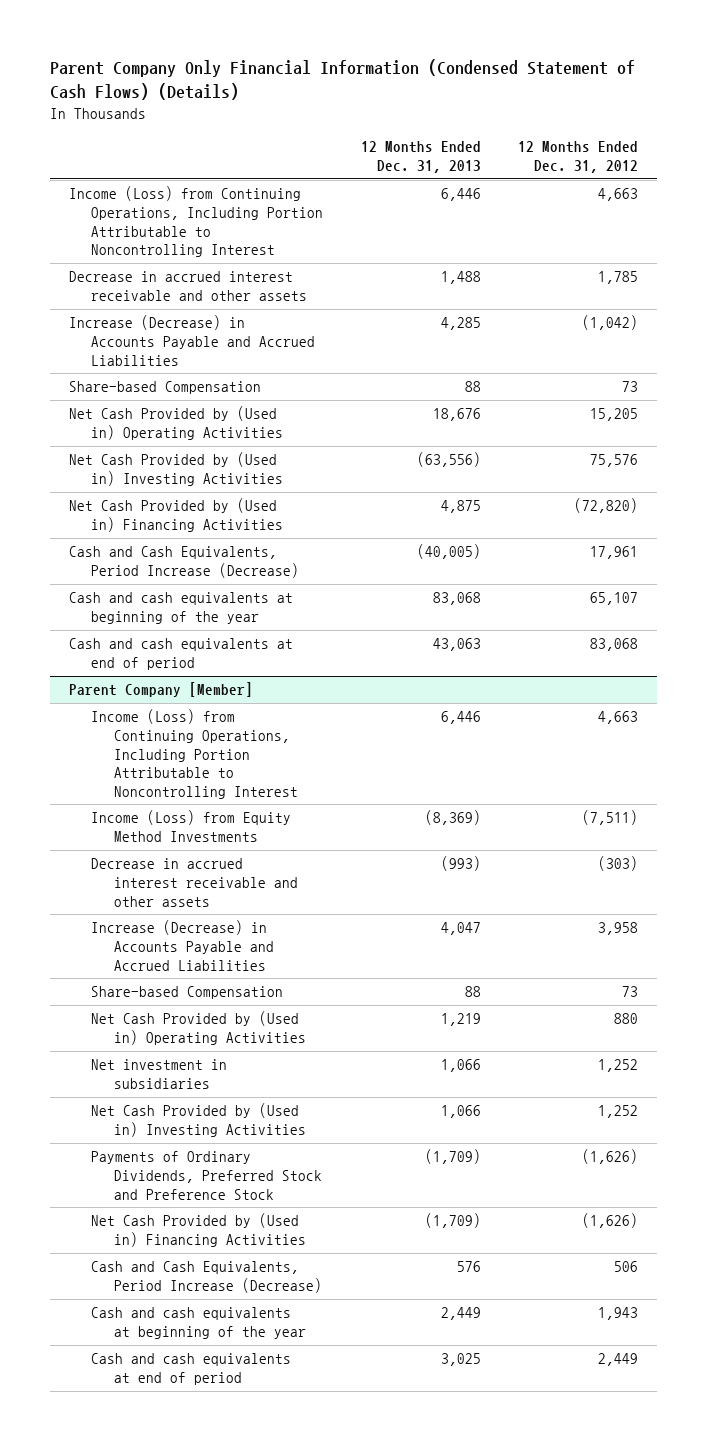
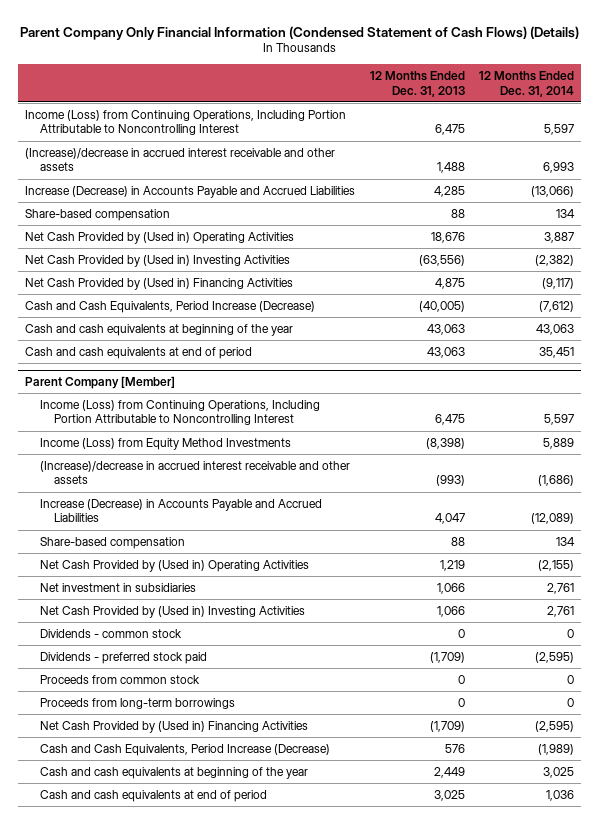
[518,141,639,173] 12 Months Ended Dec. 31, 2012 -> none
none -> [478,71,574,97] 12 Months Ended Dec. 31, 2014
[440,188,481,202] 6,446 -> [434,124,465,136] 6,475
[68,271,308,302] Decrease in accrued interest receivable and other assets -> [25,147,336,172] (Increase)/decrease in accrued interest receivable and other assets
[68,381,261,395] Share-based Compensation -> [25,208,171,221] Share-based compensation
[432,592,481,606] 83,068 -> [426,323,465,335] 43,063
[440,711,481,725] 6,446 -> [434,414,465,426] 6,475
[424,810,481,826] (8,369) -> [425,437,465,449] (8,398)
[91,858,298,907] Decrease in accrued interest receivable and other assets -> [39,460,350,485] (Increase)/decrease in accrued interest receivable and other assets
[91,986,284,1000] Share-based Compensation -> [39,536,185,549] Share-based compensation
none -> [39,628,182,638] Dividends - common stock
[91,1151,322,1200] Payments of Ordinary Dividends, Preferred Stock and Preference Stock -> [39,651,207,664] Dividends - preferred stock paid
none -> [39,674,200,684] Proceeds from common stock
none -> [39,697,235,709] Proceeds from long-term borrowings

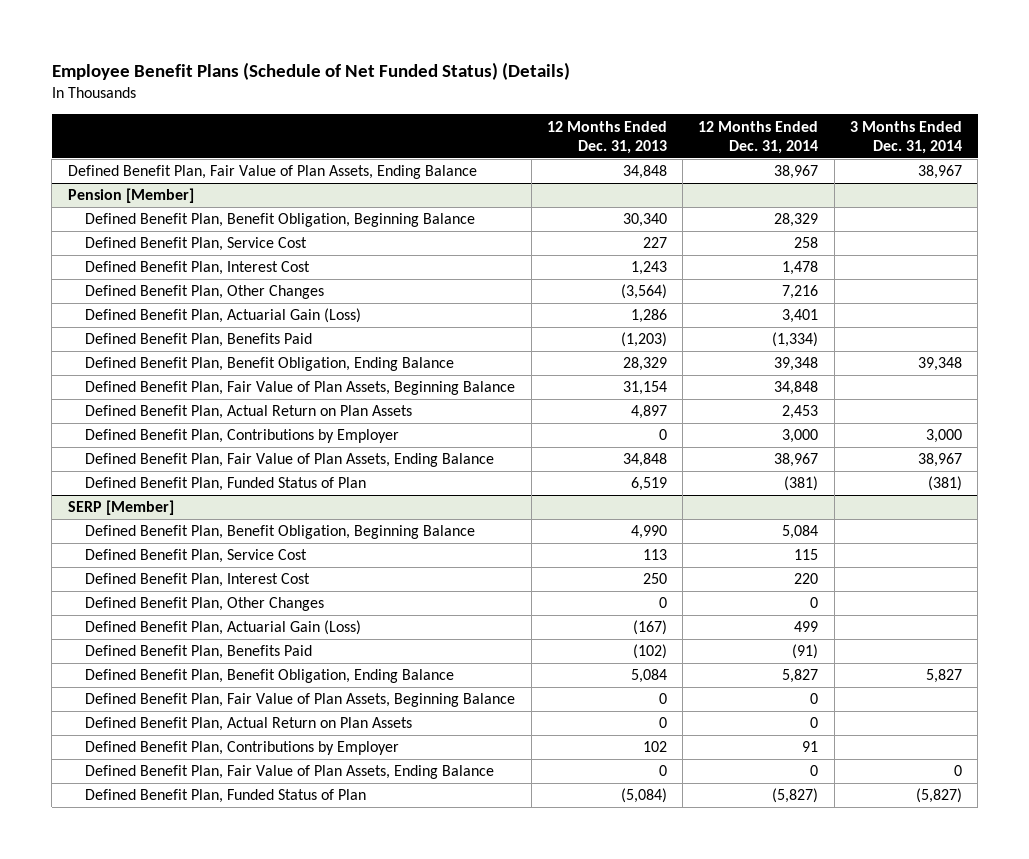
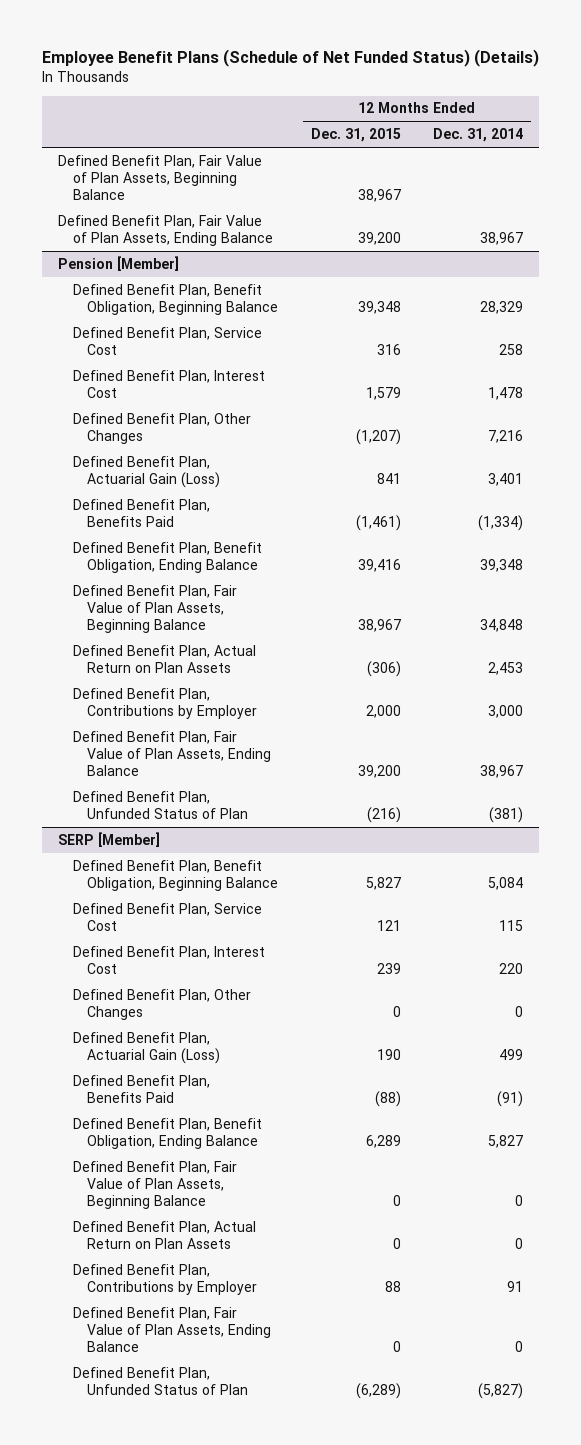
[546,120,667,154] 12 Months Ended Dec. 31, 2013 -> none
[849,120,962,154] 3 Months Ended Dec. 31, 2014 -> none
none -> [310,128,401,143] Dec. 31, 2015
none -> [57,154,262,200] Defined Benefit Plan, Fair Value of Plan Assets, Beginning Balance
[85,477,367,492] Defined Benefit Plan, Funded Status of Plan -> [72,790,249,819] Defined Benefit Plan, Unfunded Status of Plan
[85,789,367,804] Defined Benefit Plan, Funded Status of Plan -> [72,1366,249,1395] Defined Benefit Plan, Unfunded Status of Plan

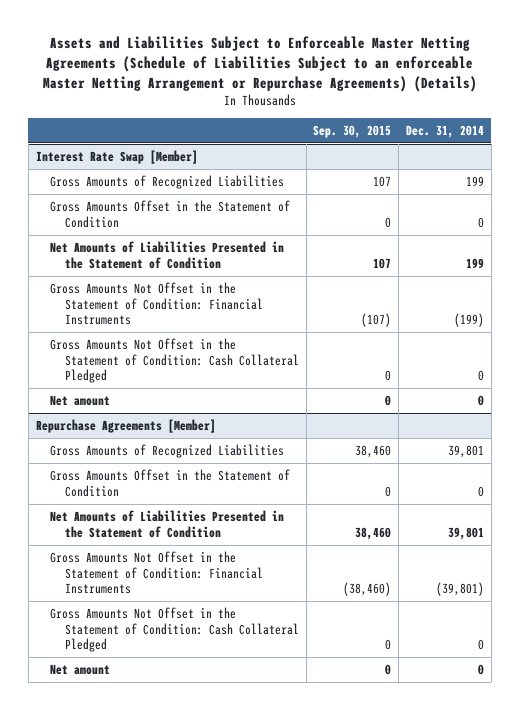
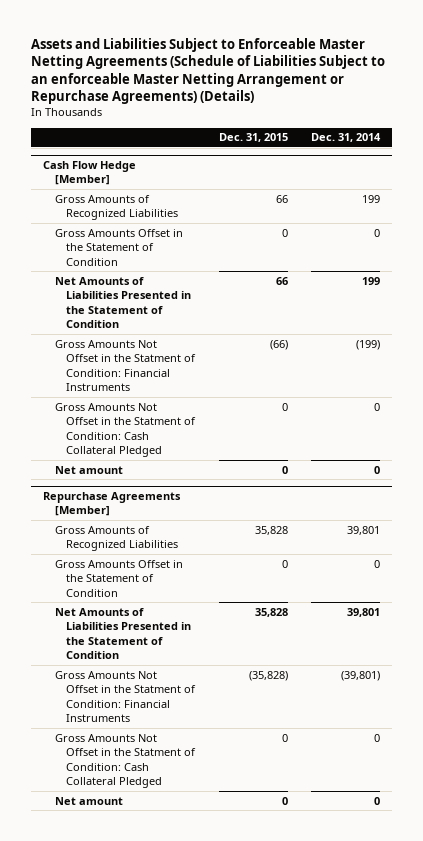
[313,124,392,138] Sep. 30, 2015 -> none
none -> [218,133,288,143] Dec. 31, 2015
[35,149,198,164] Interest Rate Swap [Member] -> [43,160,137,186] Cash Flow Hedge [Member]
[50,281,263,326] Gross Amounts Not Offset in the Statement of Condition: Financial Instruments -> [54,339,197,392] Gross Amounts Not Offset in the Statment of Condition: Financial Instruments
[50,337,299,384] Gross Amounts Not Offset in the Statement of Condition: Cash Collateral Pledged -> [54,402,197,458] Gross Amounts Not Offset in the Statment of Condition: Cash Collateral Pledged
[50,550,263,595] Gross Amounts Not Offset in the Statement of Condition: Financial Instruments -> [54,670,197,723] Gross Amounts Not Offset in the Statment of Condition: Financial Instruments
[50,606,299,653] Gross Amounts Not Offset in the Statement of Condition: Cash Collateral Pledged -> [54,733,197,789] Gross Amounts Not Offset in the Statment of Condition: Cash Collateral Pledged

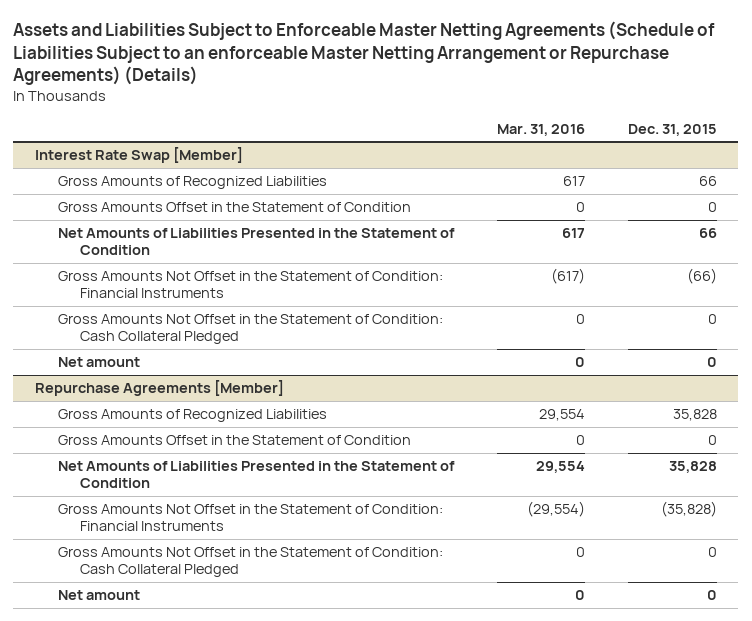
[311,133,382,143] Dec. 31, 2014 -> none
none -> [496,123,585,136] Mar. 31, 2016
[43,160,137,186] Cash Flow Hedge [Member] -> [34,147,243,164] Interest Rate Swap [Member]
[54,339,197,392] Gross Amounts Not Offset in the Statment of Condition: Financial Instruments -> [57,271,443,299] Gross Amounts Not Offset in the Statement of Condition: Financial Instruments
[54,402,197,458] Gross Amounts Not Offset in the Statment of Condition: Cash Collateral Pledged -> [57,314,443,345] Gross Amounts Not Offset in the Statement of Condition: Cash Collateral Pledged
[54,670,197,723] Gross Amounts Not Offset in the Statment of Condition: Financial Instruments -> [57,504,443,532] Gross Amounts Not Offset in the Statement of Condition: Financial Instruments
[54,733,197,789] Gross Amounts Not Offset in the Statment of Condition: Cash Collateral Pledged -> [57,547,443,578] Gross Amounts Not Offset in the Statement of Condition: Cash Collateral Pledged

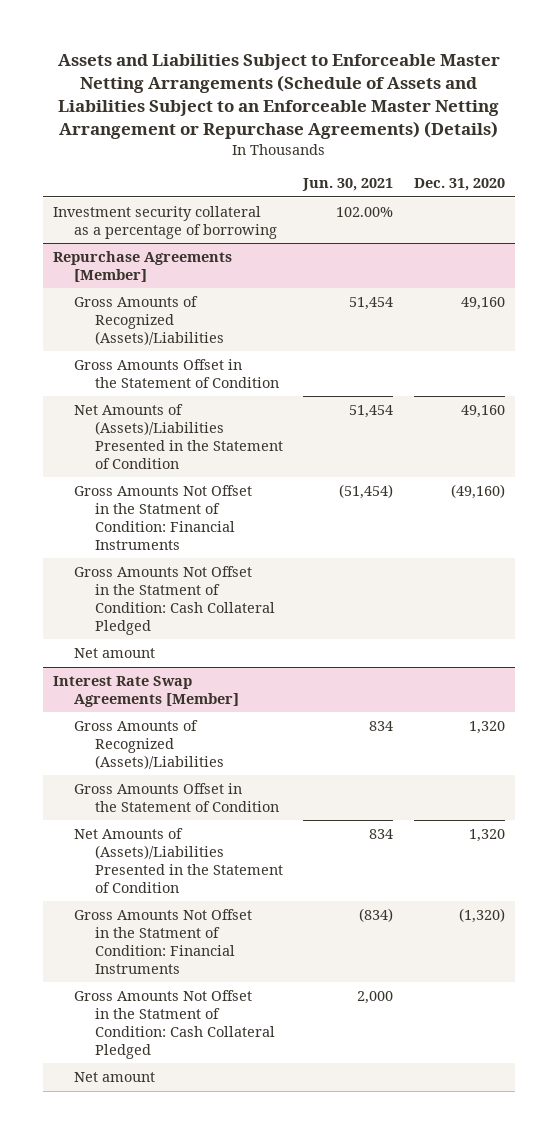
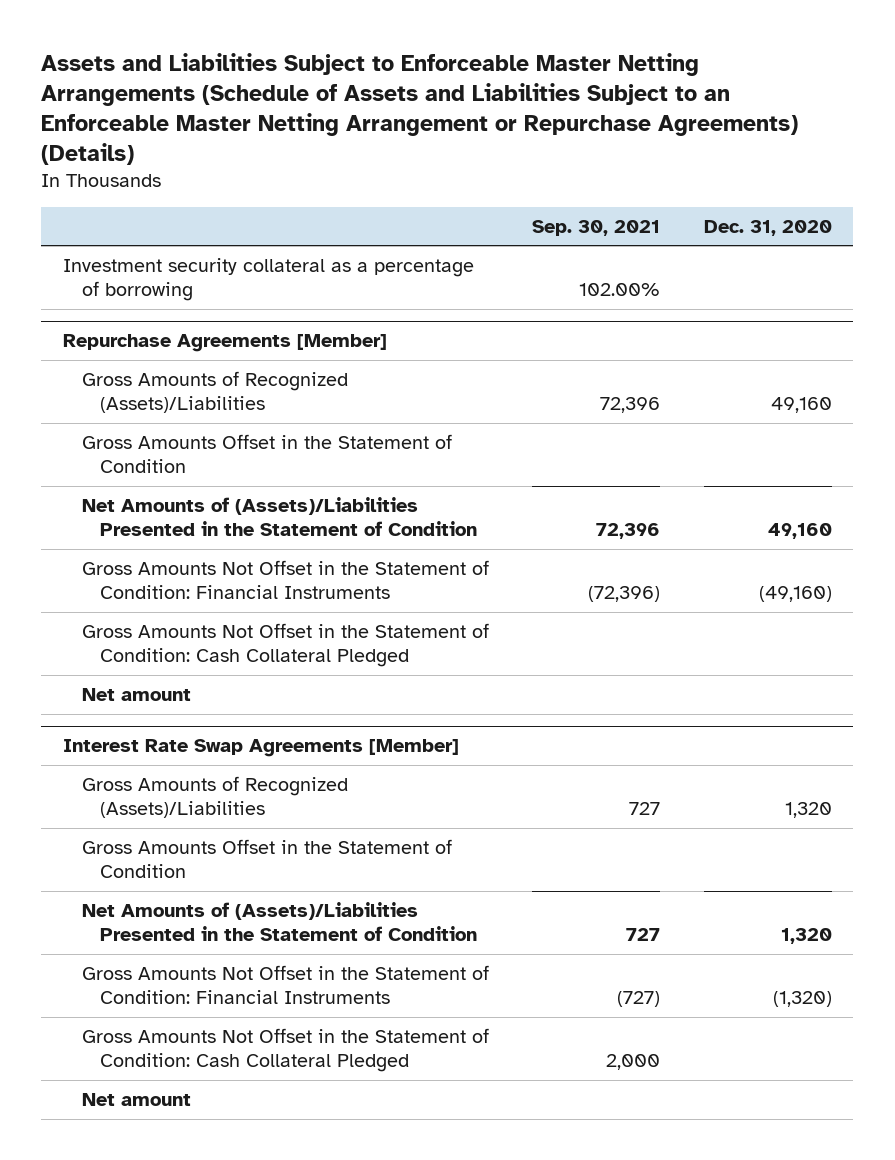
[302,178,394,192] Jun. 30, 2021 -> none
none -> [532,219,661,236] Sep. 30, 2021
[74,485,253,550] Gross Amounts Not Offset in the Statment of Condition: Financial Instruments -> [81,559,489,600] Gross Amounts Not Offset in the Statement of Condition: Financial Instruments
[74,566,275,635] Gross Amounts Not Offset in the Statment of Condition: Cash Collateral Pledged -> [81,622,489,668] Gross Amounts Not Offset in the Statement of Condition: Cash Collateral Pledged
[74,909,253,974] Gross Amounts Not Offset in the Statment of Condition: Financial Instruments -> [81,964,489,1005] Gross Amounts Not Offset in the Statement of Condition: Financial Instruments
[74,990,275,1059] Gross Amounts Not Offset in the Statment of Condition: Cash Collateral Pledged -> [81,1027,489,1073] Gross Amounts Not Offset in the Statement of Condition: Cash Collateral Pledged

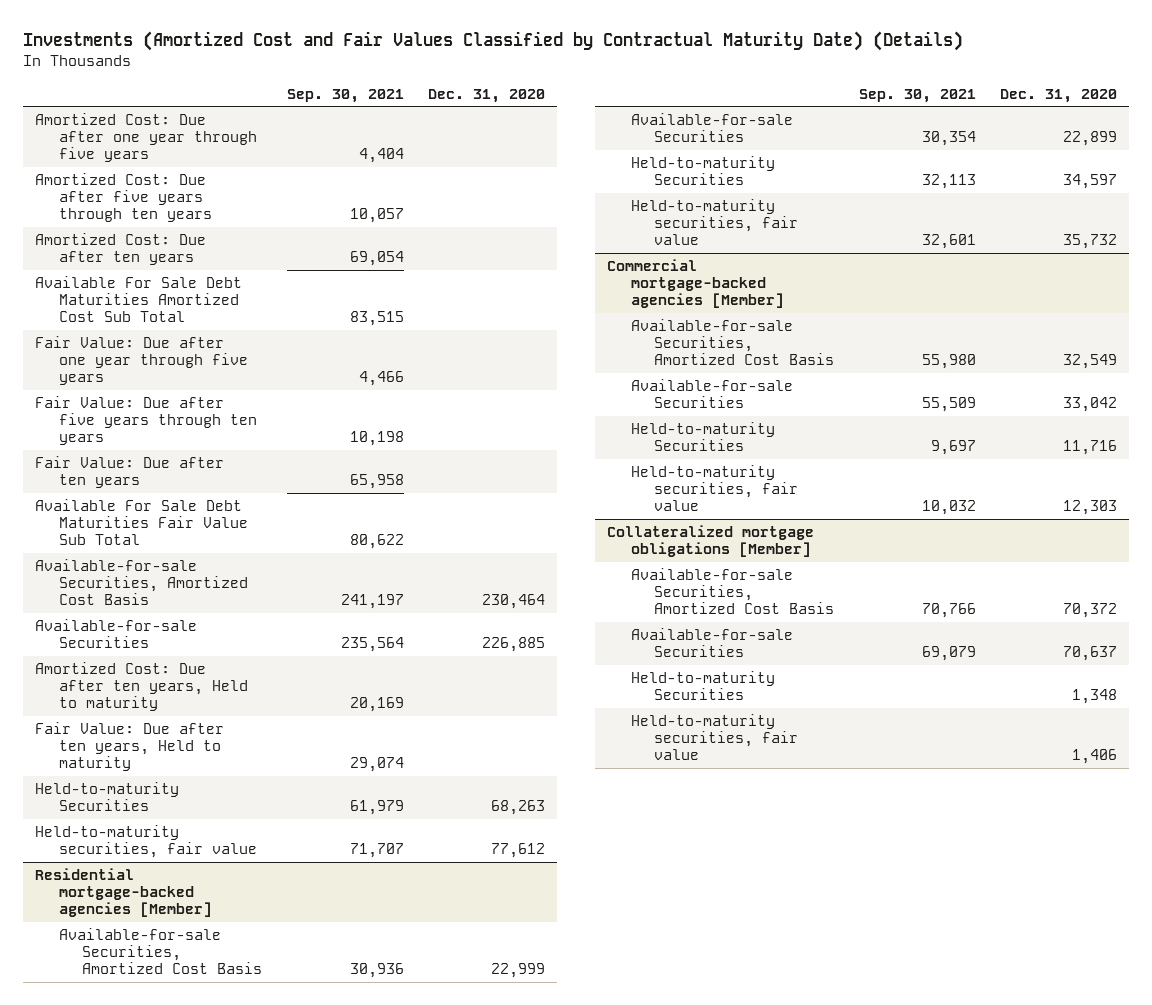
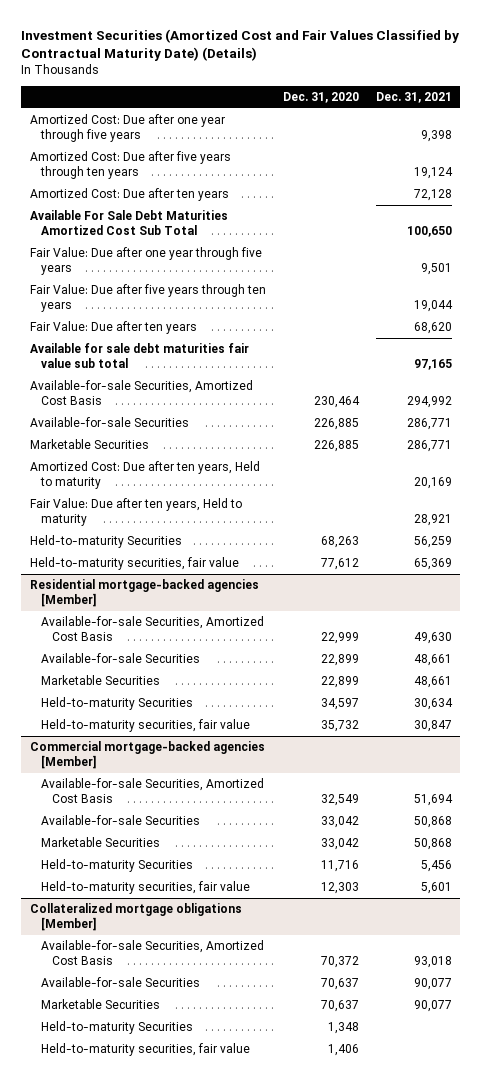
[22,30,963,51] Investments (Amortized Cost and Fair Values Classified by Contractual Maturity Date) (Details) -> [21,28,460,62] Investment Securities (Amortized Cost and Fair Values Classified by Contractual Maturity Date) (Details)
[286,88,404,103] Sep. 30, 2021 -> none
none -> [375,92,452,104] Dec. 31, 2021
[35,498,248,546] Available For Sale Debt Maturities Fair Value Sub Total -> [29,343,249,368] Available for sale debt maturities fair value sub total
none -> [29,439,149,450] Marketable Securities
none -> [41,675,161,686] Marketable Securities
none -> [41,837,161,848] Marketable Securities
none -> [41,999,161,1010] Marketable Securities

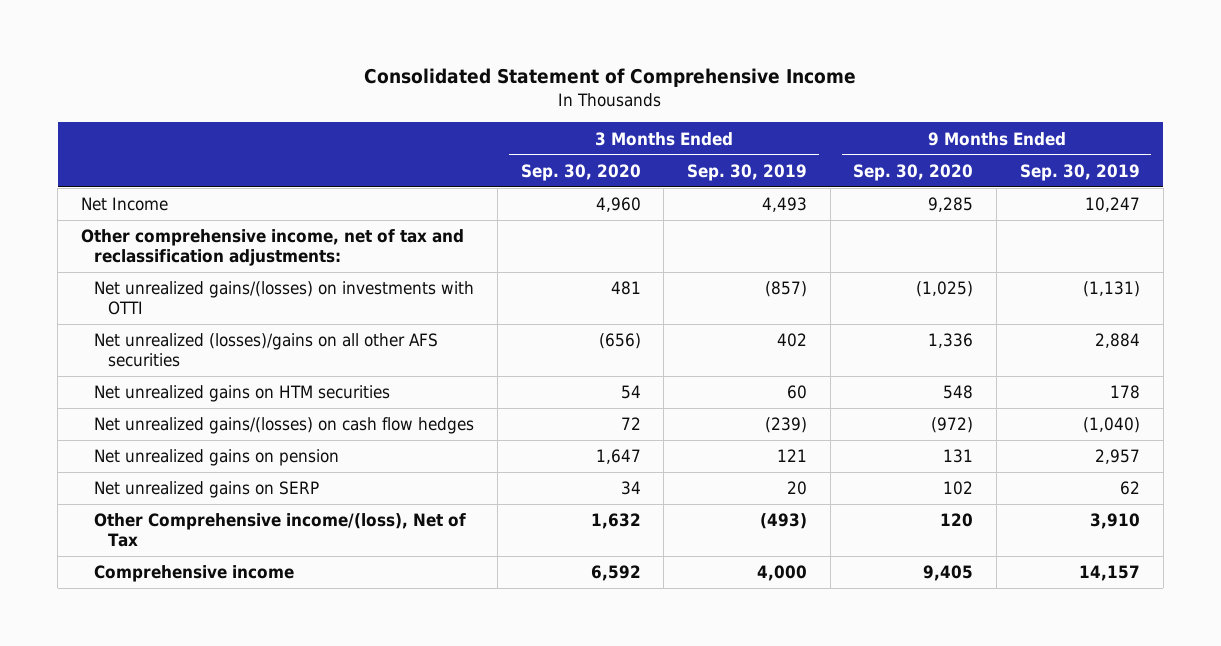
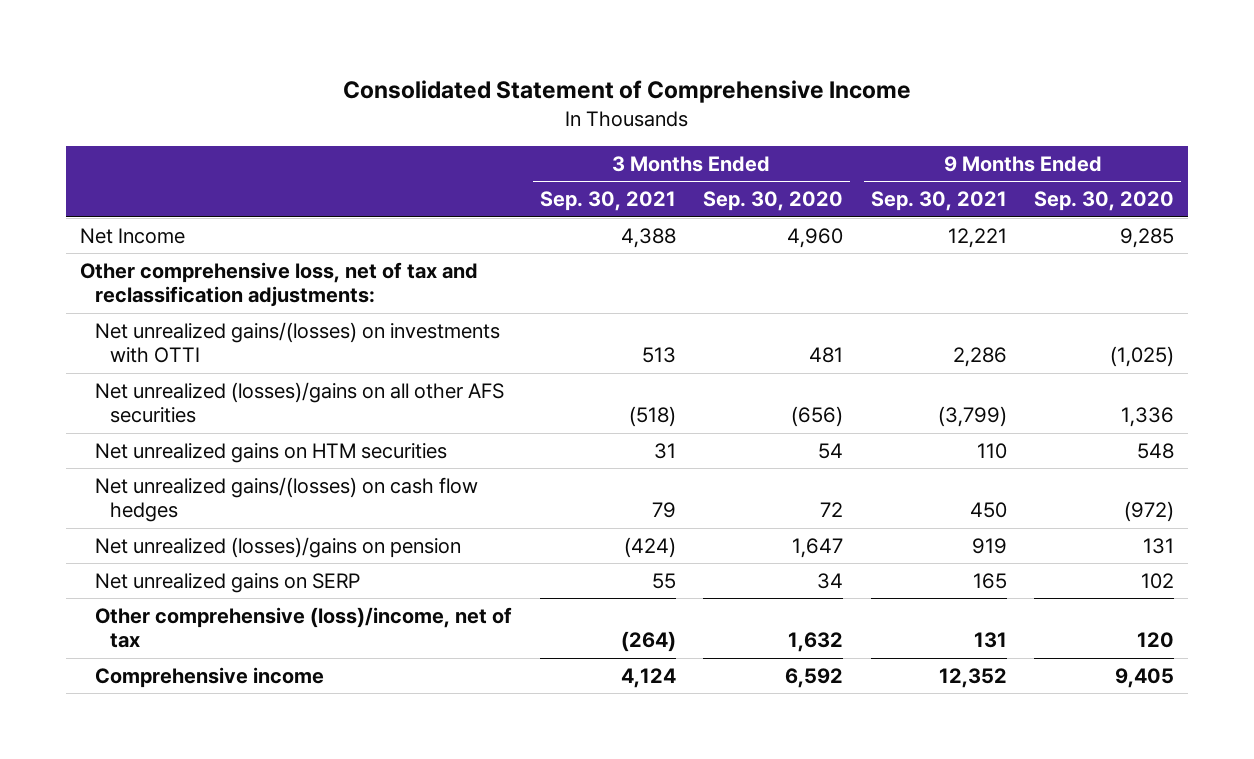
[687,163,808,181] Sep. 30, 2019 -> none
[1019,163,1140,181] Sep. 30, 2019 -> none
none -> [539,191,676,212] Sep. 30, 2021
none -> [870,191,1007,212] Sep. 30, 2021
[80,229,464,266] Other comprehensive income, net of tax and reclassification adjustments: -> [79,261,478,308] Other comprehensive loss, net of tax and reclassification adjustments:
[94,449,340,467] Net unrealized gains on pension -> [94,536,461,558] Net unrealized (losses)/gains on pension
[94,513,467,547] Other Comprehensive income/(loss), Net of Tax -> [94,606,512,649] Other comprehensive (loss)/income, net of tax

